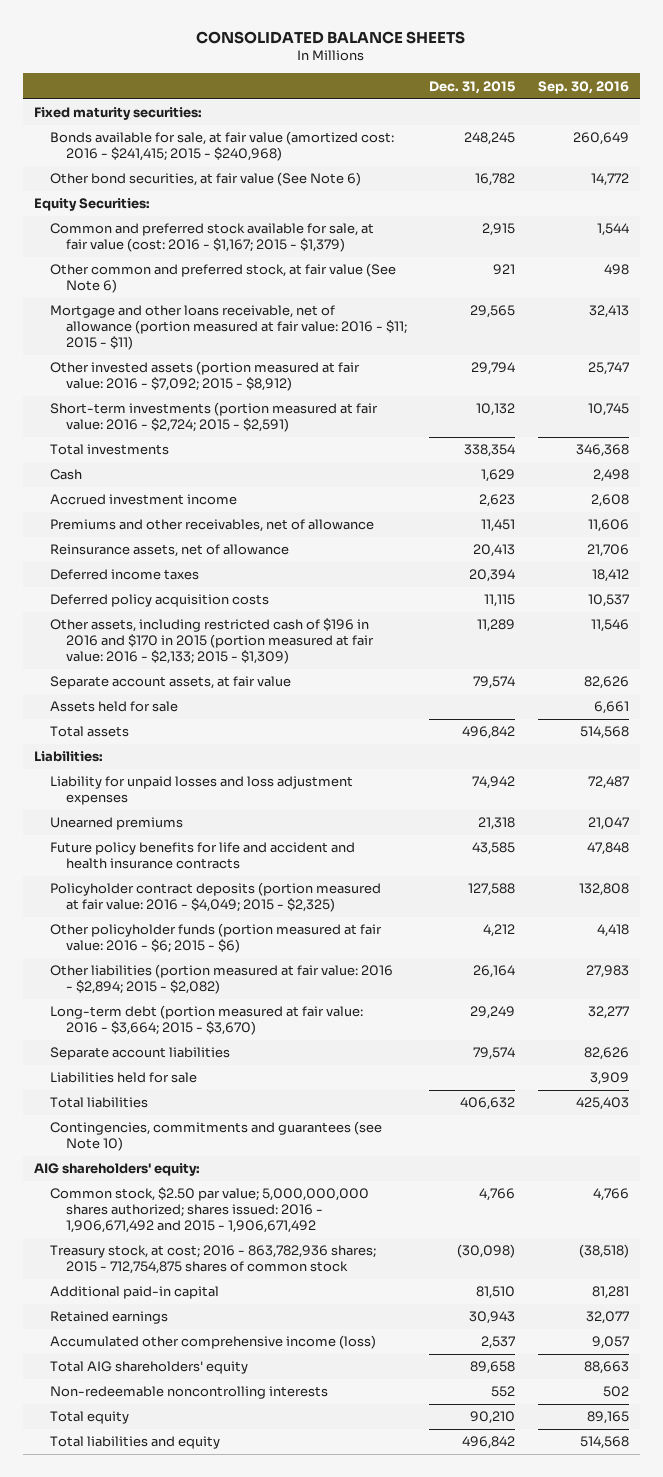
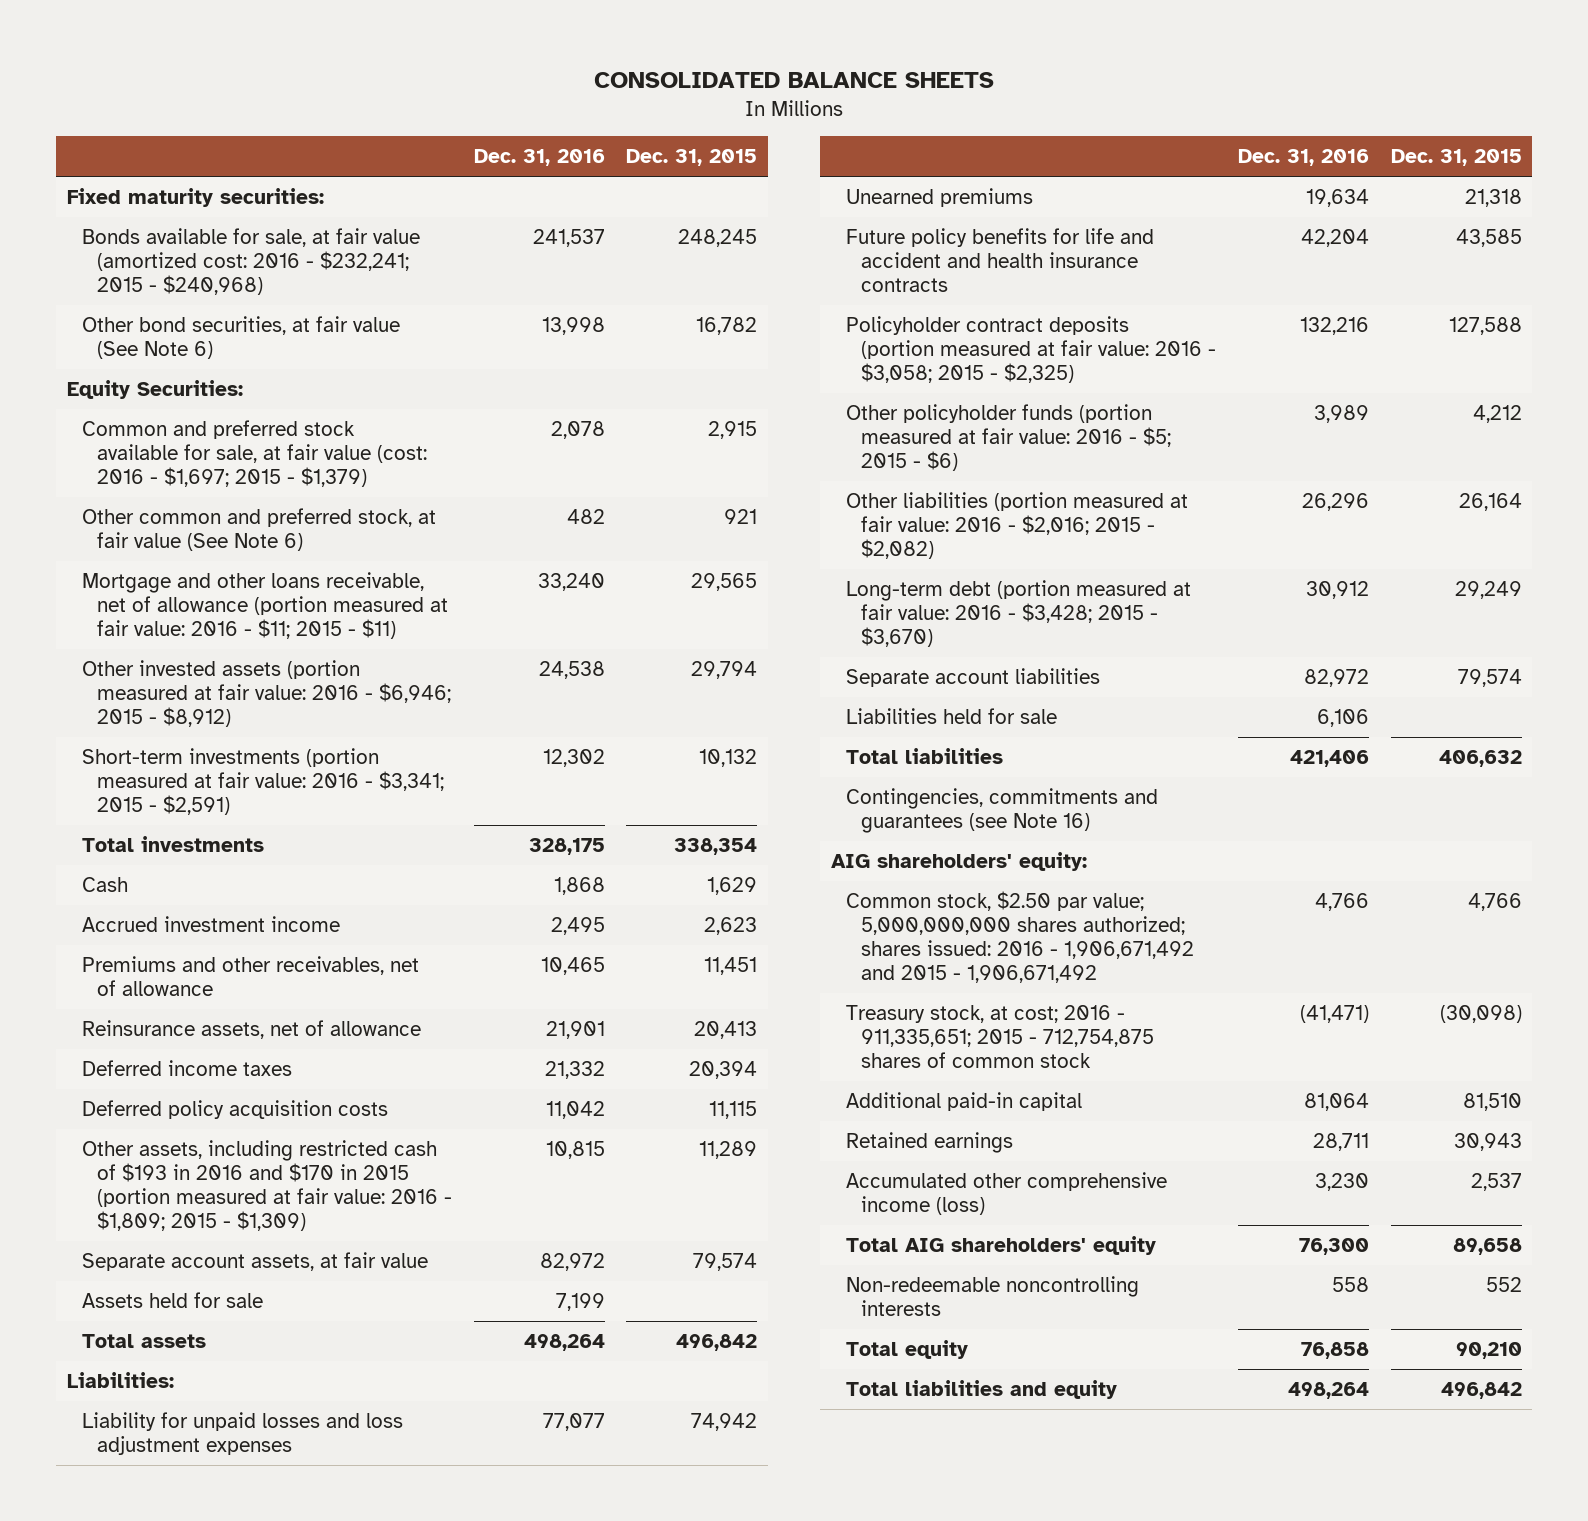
[537,80,629,94] Sep. 30, 2016 -> none
none -> [473,149,605,167] Dec. 31, 2016
[50,131,395,161] Bonds available for sale, at fair value (amortized cost: 2016 - $241,415; 2015 - $240,968) -> [81,227,420,296] Bonds available for sale, at fair value (amortized cost: 2016 - $232,241; 2015 - $240,968)
[50,223,375,252] Common and preferred stock available for sale, at fair value (cost: 2016 - $1,167; 2015 - $1,379) -> [81,419,428,488] Common and preferred stock available for sale, at fair value (cost: 2016 - $1,697; 2015 - $1,379)
[50,361,361,391] Other invested assets (portion measured at fair value: 2016 - $7,092; 2015 - $8,912) -> [81,659,452,728] Other invested assets (portion measured at fair value: 2016 - $6,946; 2015 - $8,912)
[50,402,379,432] Short-term investments (portion measured at fair value: 2016 - $2,724; 2015 - $2,591) -> [81,747,445,816] Short-term investments (portion measured at fair value: 2016 - $3,341; 2015 - $2,591)
[50,618,374,664] Other assets, including restricted cash of $196 in 2016 and $170 in 2015 (portion measured at fair value: 2016 - $2,133; 2015 - $1,309) -> [81,1139,453,1232] Other assets, including restricted cash of $193 in 2016 and $170 in 2015 (portion measured at fair value: 2016 - $1,809; 2015 - $1,309)
[50,882,382,912] Policyholder contract deposits (portion measured at fair value: 2016 - $4,049; 2015 - $2,325) -> [846,315,1217,384] Policyholder contract deposits (portion measured at fair value: 2016 - $3,058; 2015 - $2,325)
[50,923,383,953] Other policyholder funds (portion measured at fair value: 2016 - $6; 2015 - $6) -> [846,403,1172,472] Other policyholder funds (portion measured at fair value: 2016 - $5; 2015 - $6)
[50,964,394,994] Other liabilities (portion measured at fair value: 2016 - $2,894; 2015 - $2,082) -> [846,491,1189,560] Other liabilities (portion measured at fair value: 2016 - $2,016; 2015 - $2,082)
[50,1005,364,1035] Long-term debt (portion measured at fair value: 2016 - $3,664; 2015 - $3,670) -> [846,579,1192,648] Long-term debt (portion measured at fair value: 2016 - $3,428; 2015 - $3,670)
[50,1121,383,1151] Contingencies, commitments and guarantees (see Note 10) -> [846,787,1159,833] Contingencies, commitments and guarantees (see Note 16)
[50,1245,377,1274] Treasury stock, at cost; 2016 - 863,782,936 shares; 2015 - 712,754,875 shares of common stock -> [846,1004,1155,1069] Treasury stock, at cost; 2016 - 911,335,651; 2015 - 712,754,875 shares of common stock

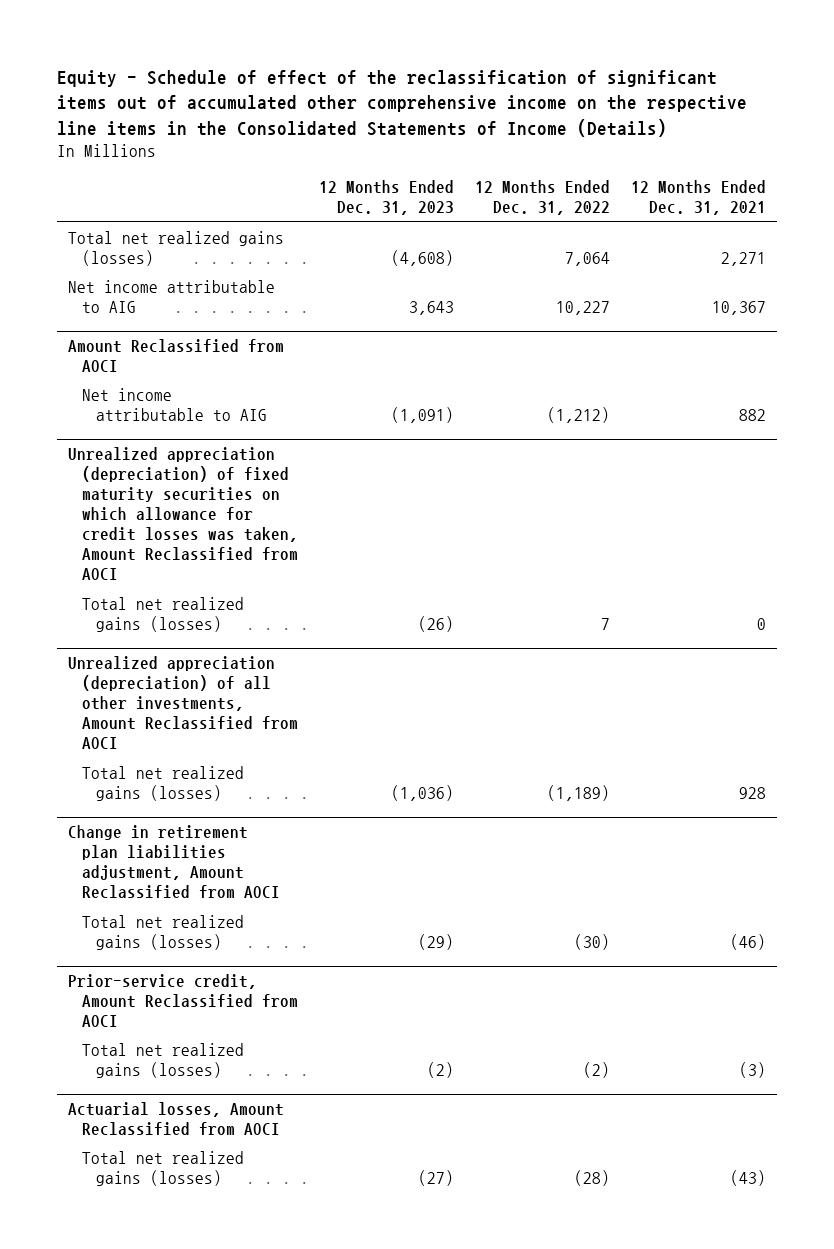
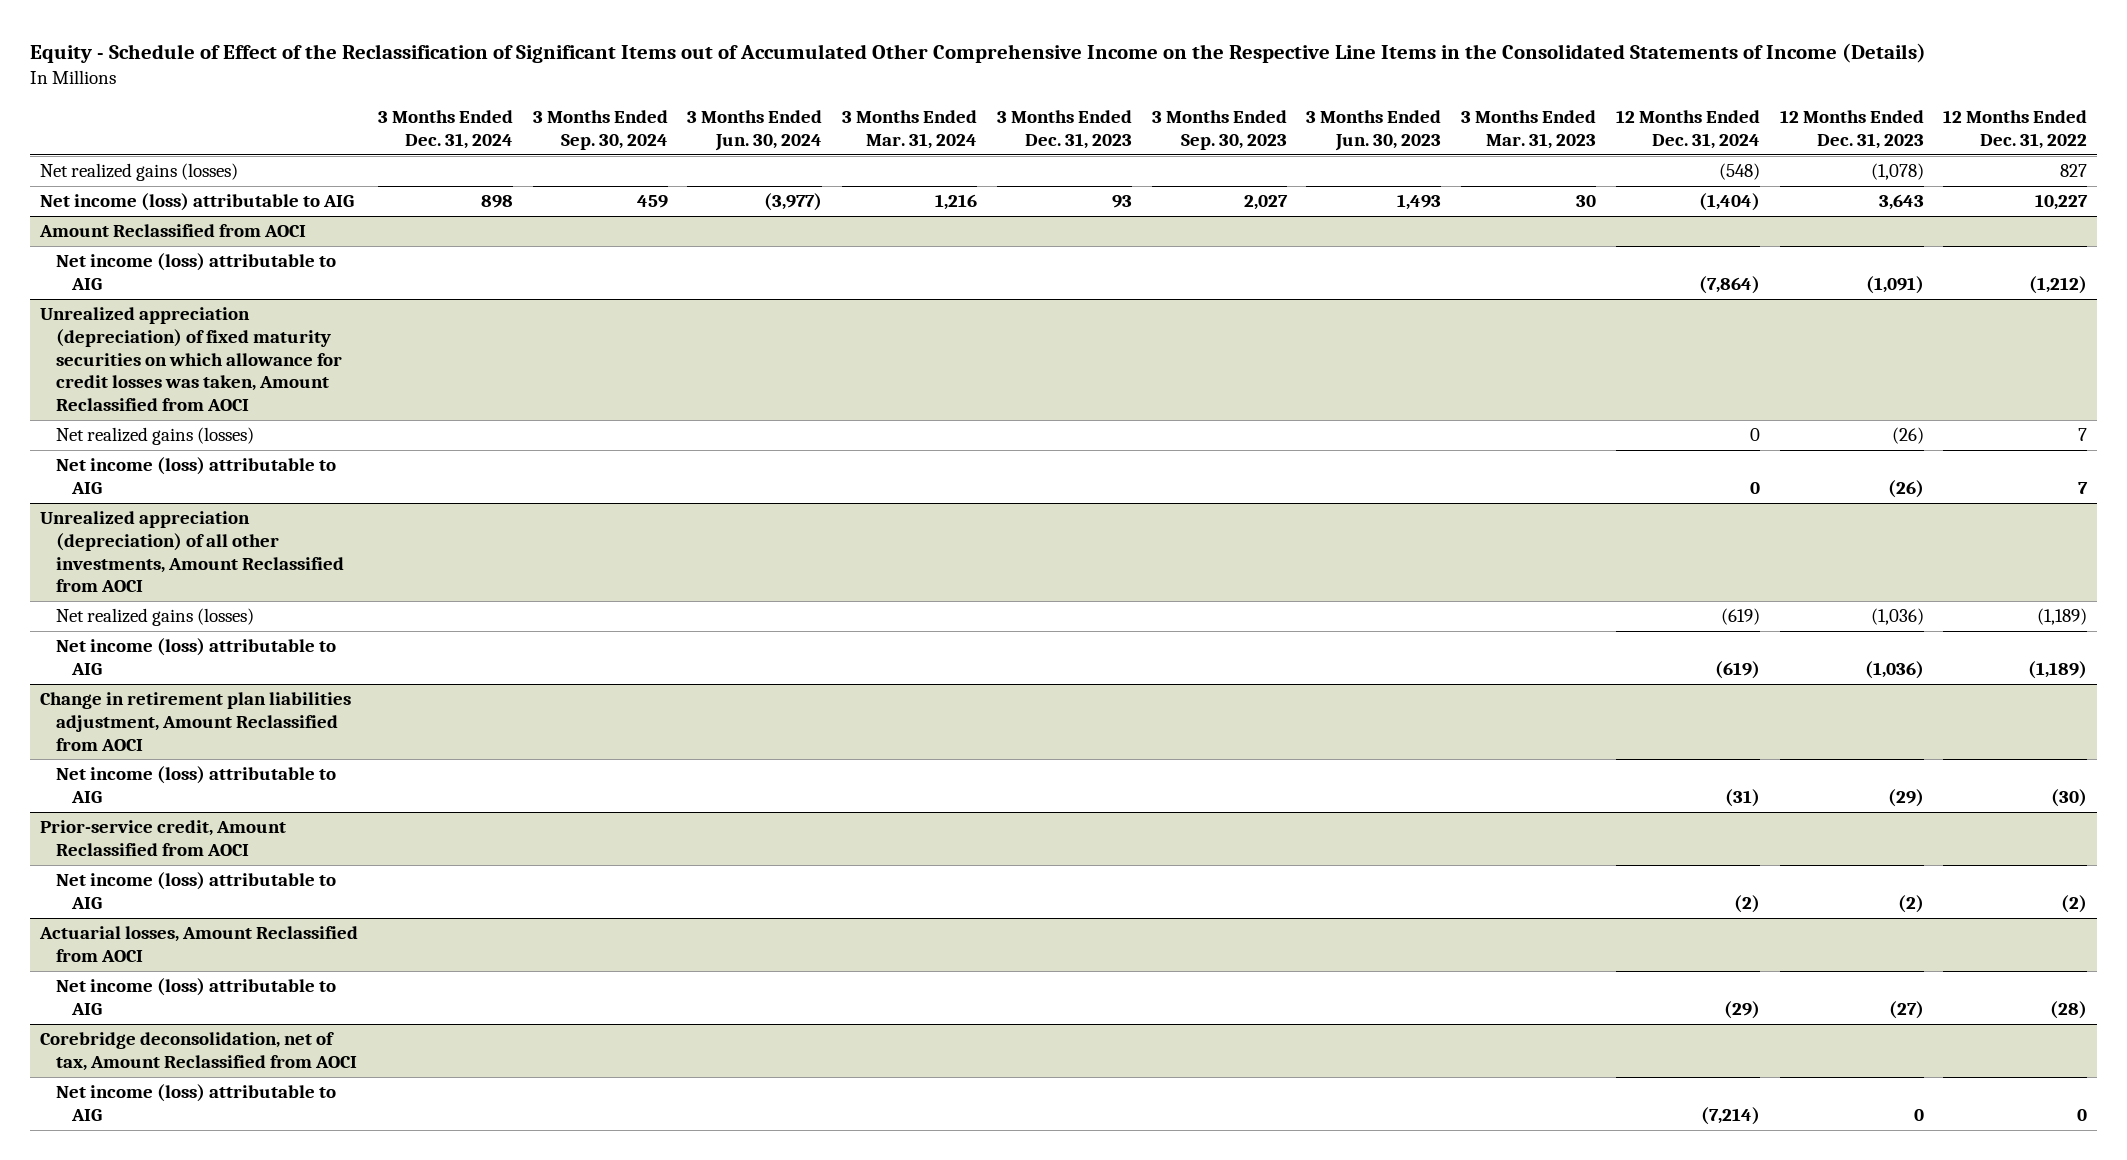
[57,69,748,137] Equity - Schedule of effect of the reclassification of significant items out of accumulated other comprehensive income on the respective line items in the Consolidated Statements of Income (Details) -> [30,42,1927,63] Equity - Schedule of Effect of the Reclassification of Significant Items out of Accumulated Other Comprehensive Income on the Respective Line Items in the Consolidated Statements of Income (Details)
[631,180,767,216] 12 Months Ended Dec. 31, 2021 -> none
none -> [377,110,513,149] 3 Months Ended Dec. 31, 2024
none -> [532,110,668,150] 3 Months Ended Sep. 30, 2024
none -> [687,110,823,151] 3 Months Ended Jun. 30, 2024
none -> [842,110,978,149] 3 Months Ended Mar. 31, 2024
none -> [996,110,1132,149] 3 Months Ended Dec. 31, 2023
none -> [1151,110,1287,150] 3 Months Ended Sep. 30, 2023
none -> [1306,110,1442,151] 3 Months Ended Jun. 30, 2023
none -> [1461,110,1597,149] 3 Months Ended Mar. 31, 2023
none -> [1615,110,1760,149] 12 Months Ended Dec. 31, 2024
[67,230,284,266] Total net realized gains (losses) -> [40,163,239,182] Net realized gains (losses)
[391,249,455,266] (4,608) -> [1870,163,1924,181] (1,078)
[565,251,611,266] 7,064 -> [2060,164,2088,178] 827
[67,279,275,313] Net income attributable to AIG -> [40,193,355,212] Net income (loss) attributable to AIG
[82,387,268,421] Net income attributable to AIG -> [56,253,337,290] Net income (loss) attributable to AIG
[82,596,245,632] Total net realized gains (losses) -> [56,427,255,446] Net realized gains (losses)
none -> [56,457,337,494] Net income (loss) attributable to AIG
[82,765,245,801] Total net realized gains (losses) -> [56,608,255,627] Net realized gains (losses)
none -> [56,638,337,675] Net income (loss) attributable to AIG
[82,914,245,950] Total net realized gains (losses) -> [56,766,337,803] Net income (loss) attributable to AIG
[82,1042,245,1078] Total net realized gains (losses) -> none
none -> [56,872,337,909] Net income (loss) attributable to AIG
[82,1150,245,1186] Total net realized gains (losses) -> [56,978,337,1015] Net income (loss) attributable to AIG
none -> [40,1032,358,1071] Corebridge deconsolidation, net of tax, Amount Reclassified from AOCI
none -> [56,1084,337,1121] Net income (loss) attributable to AIG

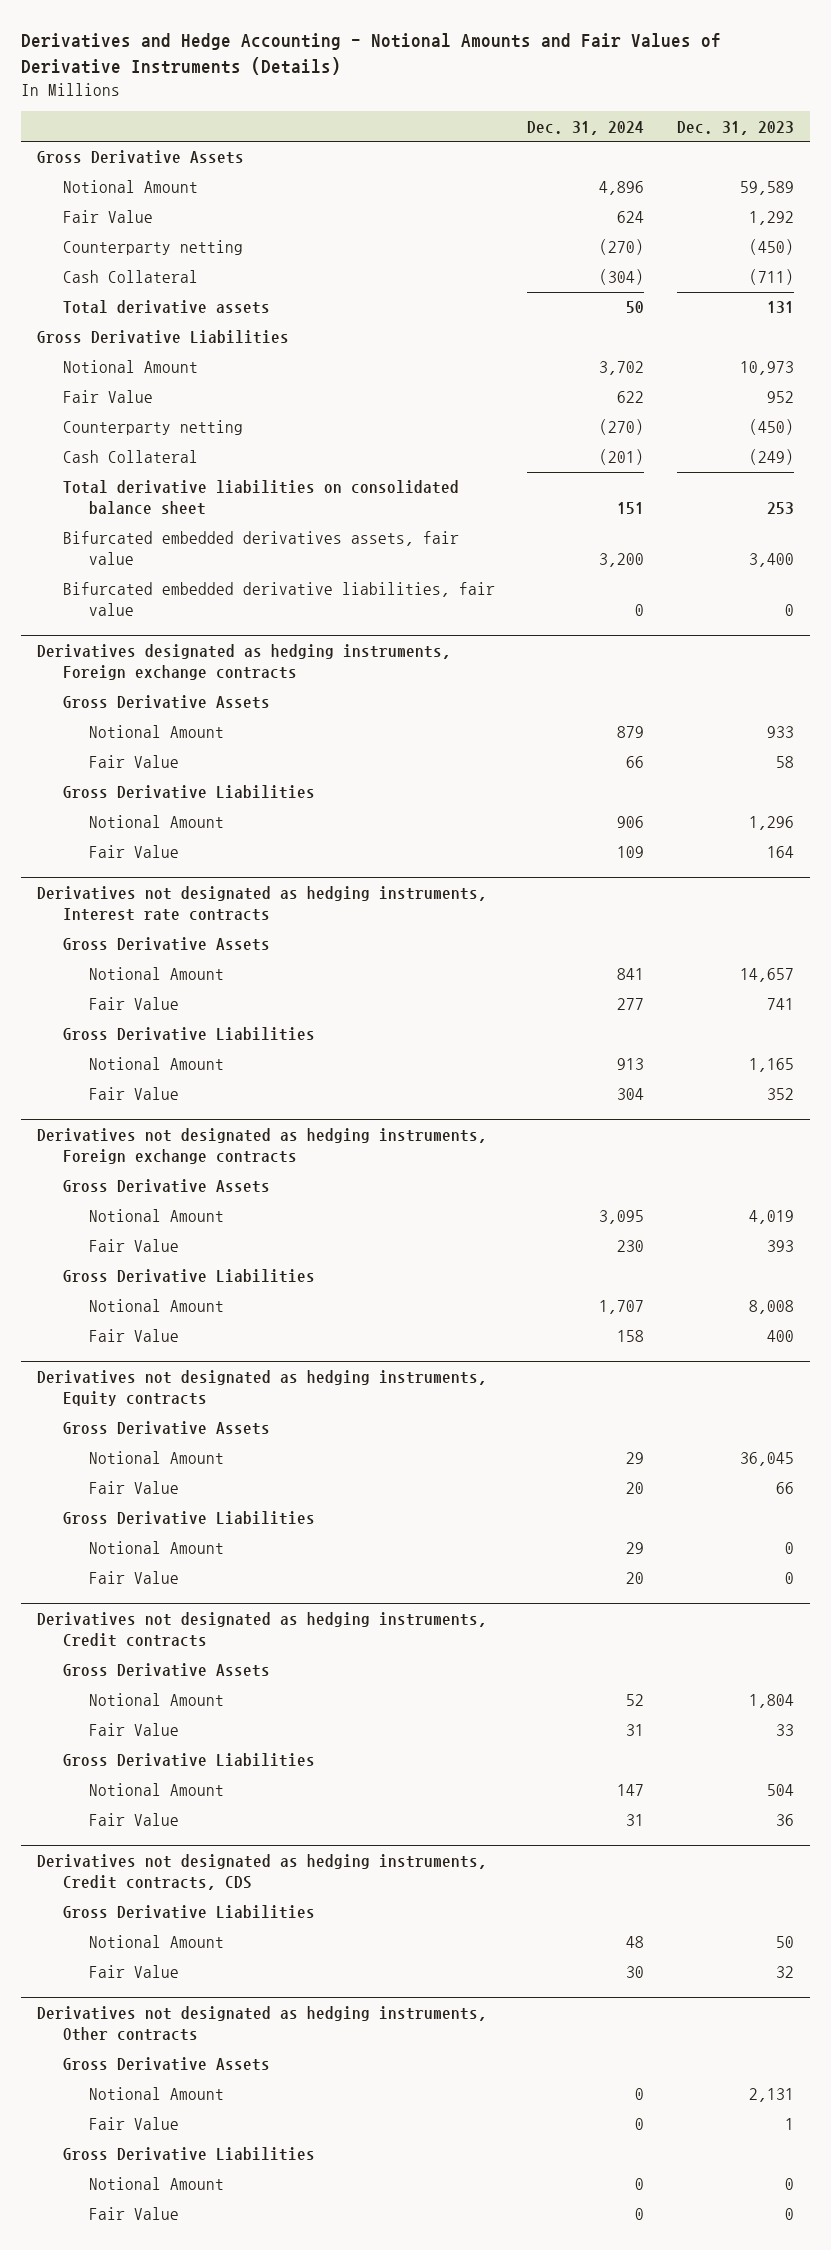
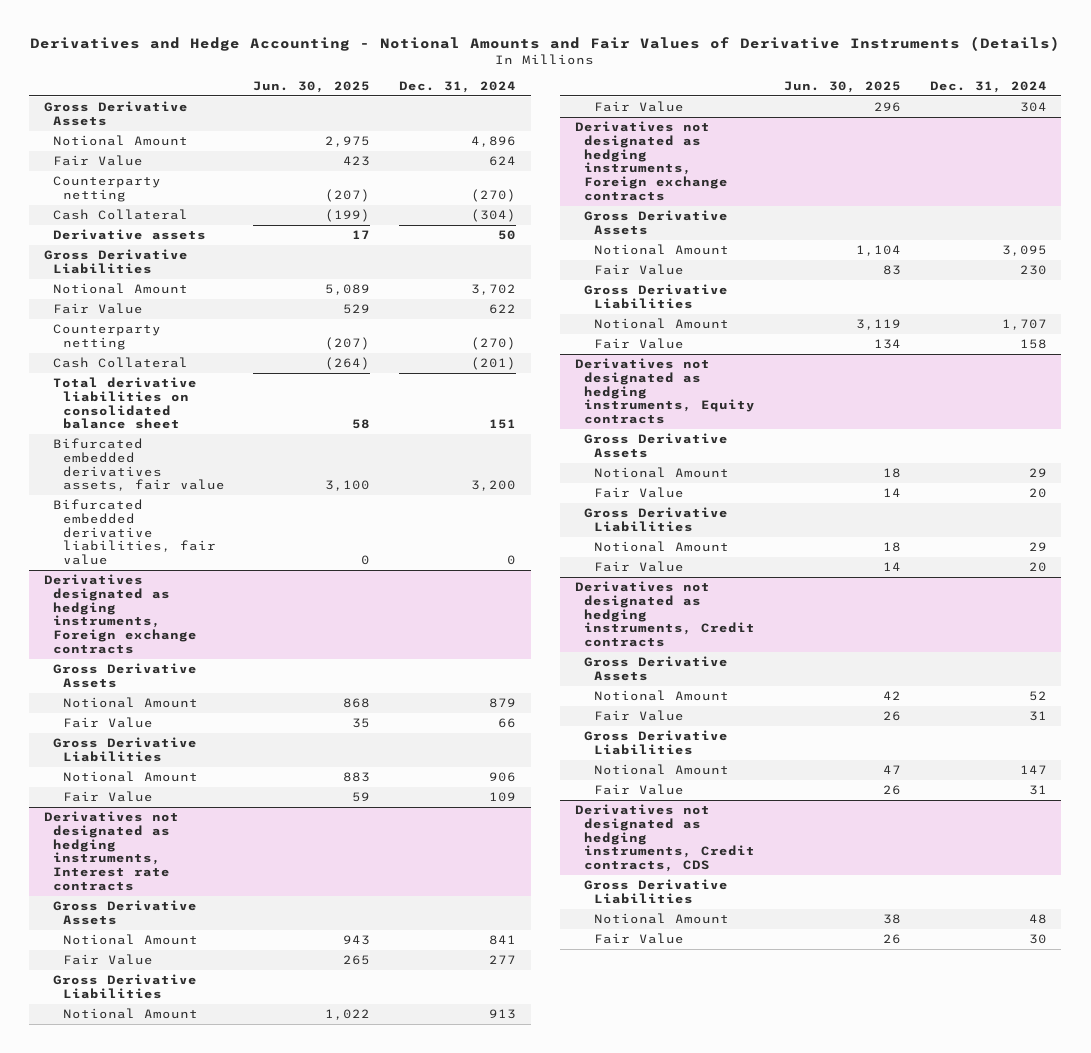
[677,120,795,135] Dec. 31, 2023 -> none
none -> [253,80,371,93] Jun. 30, 2025
[62,300,270,315] Total derivative assets -> [53,229,207,241] Derivative assets
[36,2005,487,2042] Derivatives not designated as hedging instruments, Other contracts -> none
[62,2057,270,2072] Gross Derivative Assets -> none
[88,2087,224,2101] Notional Amount -> none
[88,2117,179,2131] Fair Value -> none
[62,2147,315,2162] Gross Derivative Liabilities -> none
[88,2177,224,2191] Notional Amount -> none
[88,2207,179,2221] Fair Value -> none

